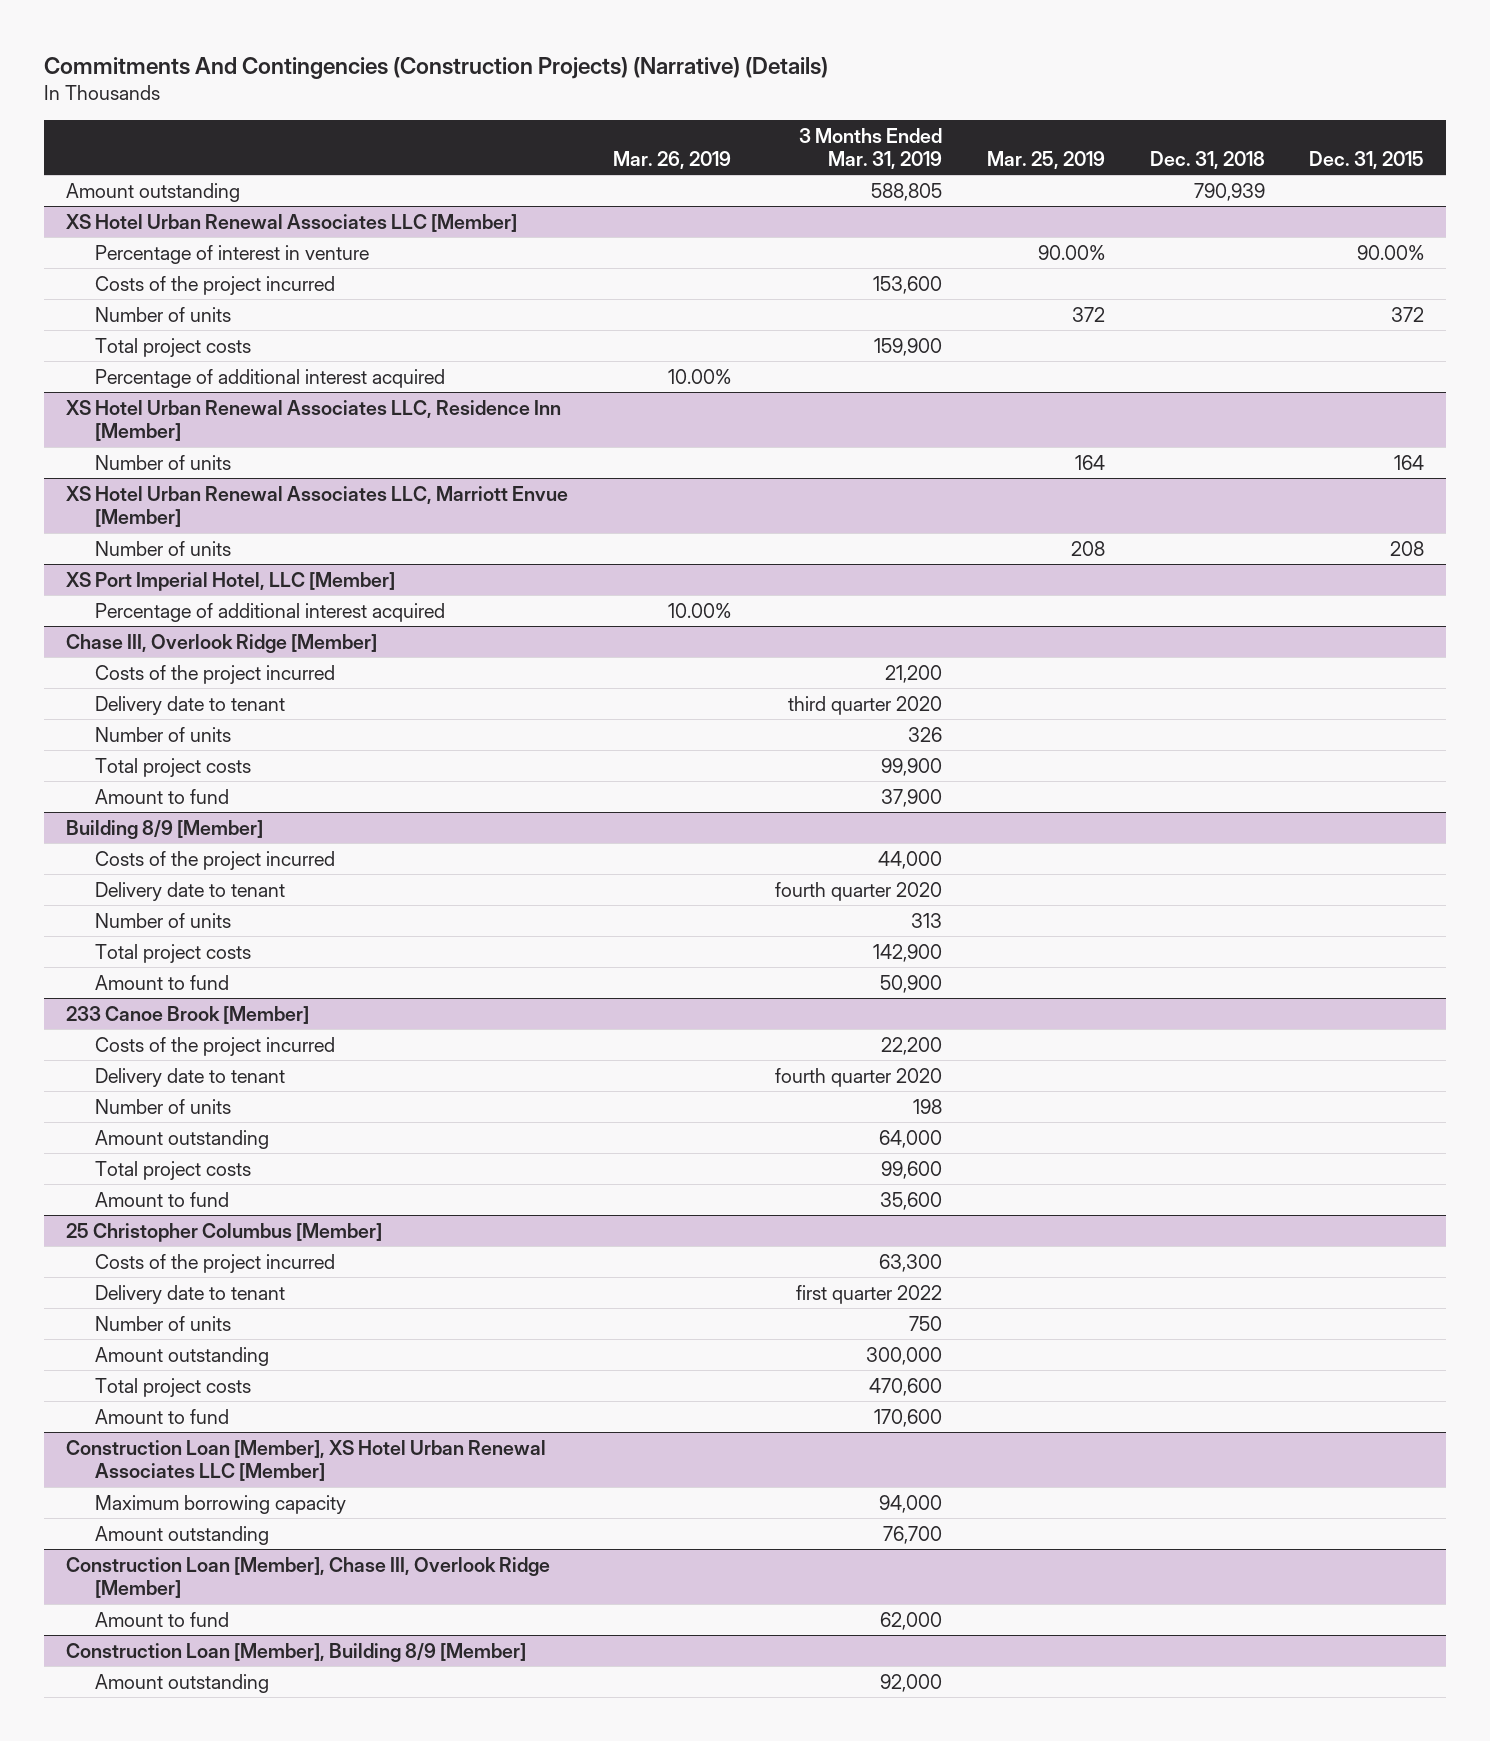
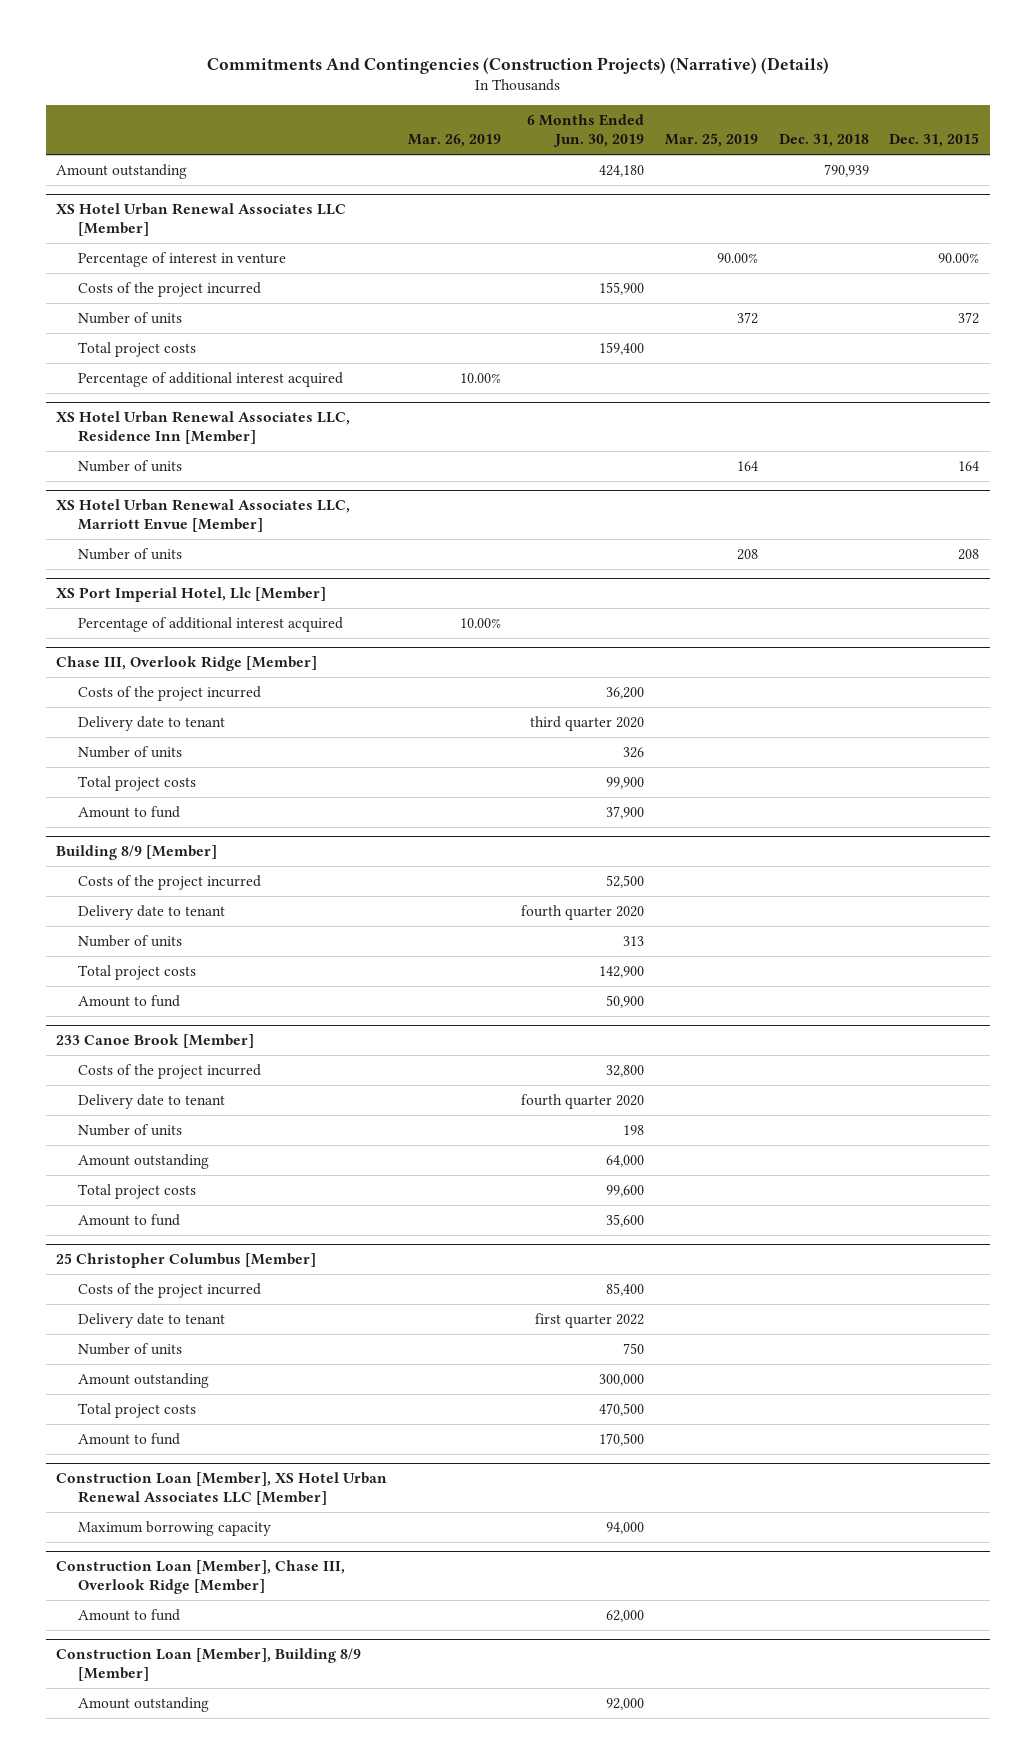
[799,127,943,169] 3 Months Ended Mar. 31, 2019 -> none
none -> [527,114,645,148] 6 Months Ended Jun. 30, 2019
[65,571,395,591] XS Port Imperial Hotel, LLC [Member] -> [56,587,327,603] XS Port Imperial Hotel, Llc [Member]
[95,1525,270,1545] Amount outstanding -> none

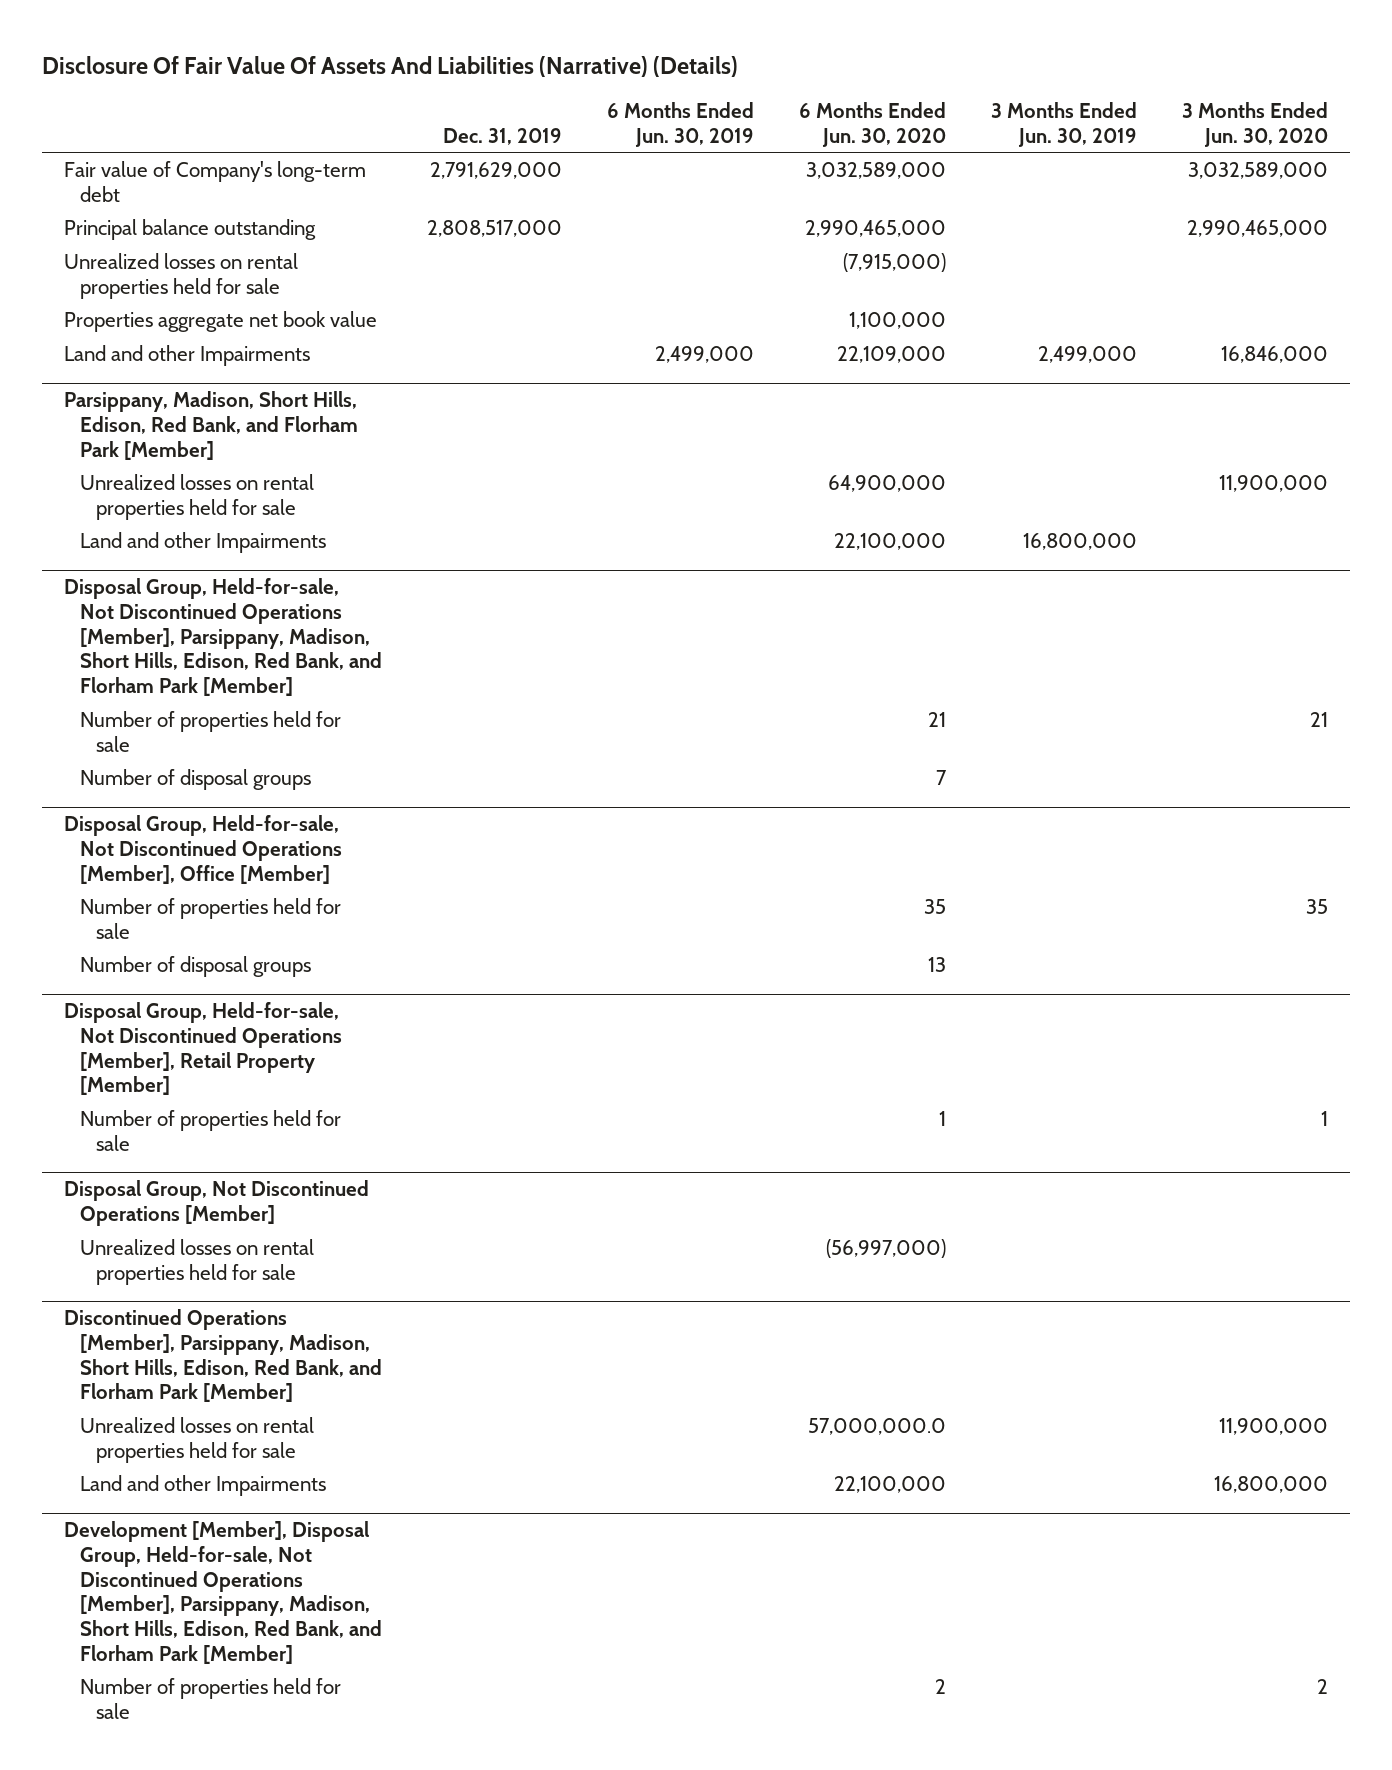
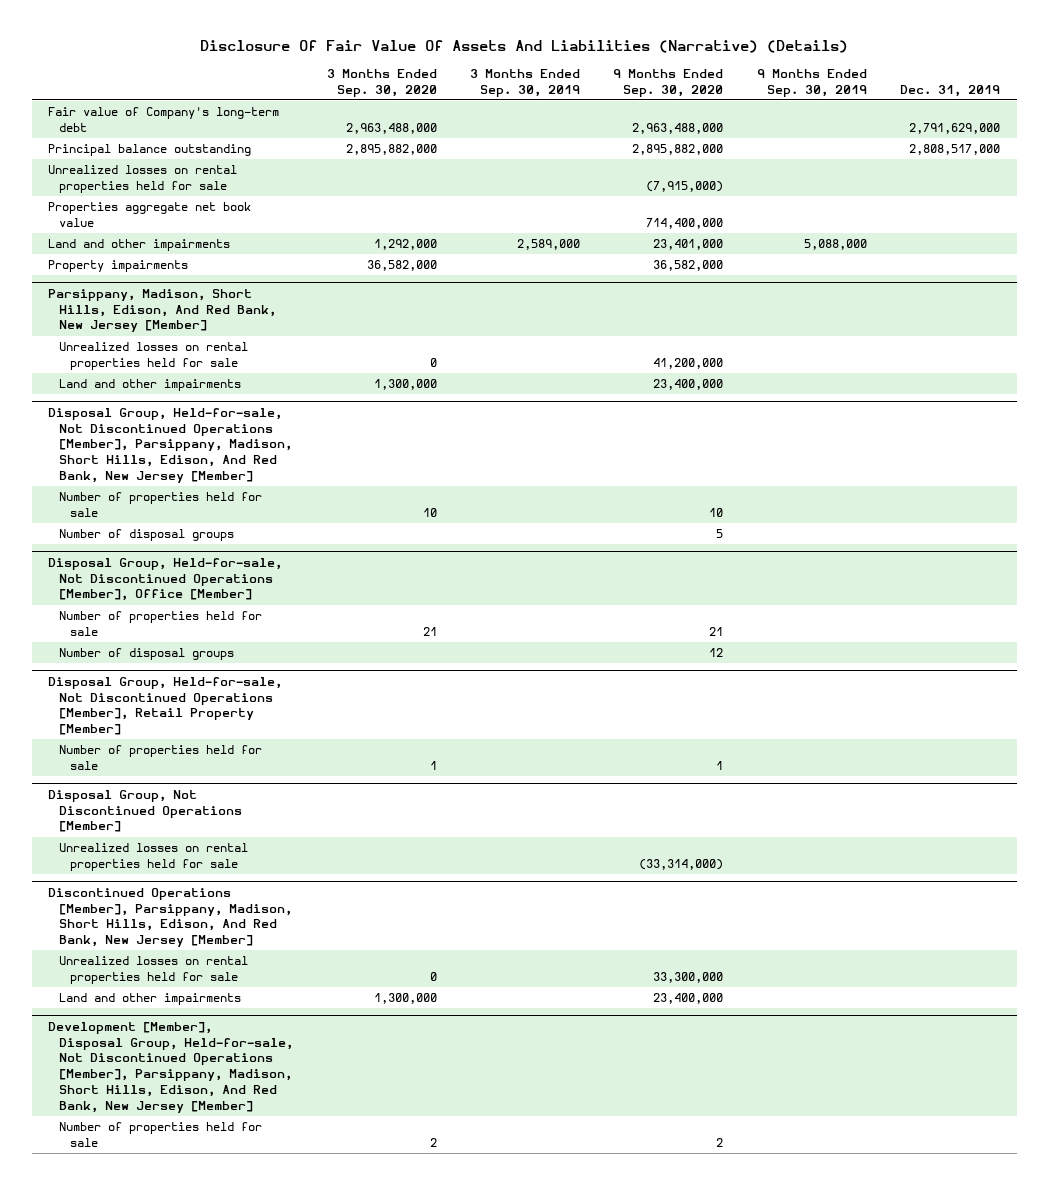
[607,102,755,147] 6 Months Ended Jun. 30, 2019 -> none
[798,102,946,147] 6 Months Ended Jun. 30, 2020 -> none
[990,102,1137,147] 3 Months Ended Jun. 30, 2019 -> none
[1181,102,1328,147] 3 Months Ended Jun. 30, 2020 -> none
none -> [326,69,437,97] 3 Months Ended Sep. 30, 2020
none -> [469,69,580,97] 3 Months Ended Sep. 30, 2019
none -> [613,69,724,97] 9 Months Ended Sep. 30, 2020
none -> [756,69,867,97] 9 Months Ended Sep. 30, 2019
[64,391,359,460] Parsippany, Madison, Short Hills, Edison, Red Bank, and Florham Park [Member] -> none
[80,474,315,520] Unrealized losses on rental properties held for sale -> none
[80,532,327,554] Land and other Impairments -> none
[64,345,311,367] Land and other Impairments -> [48,239,231,252] Land and other impairments
none -> [48,260,189,273] Property impairments
none -> [48,289,277,333] Parsippany, Madison, Short Hills, Edison, And Red Bank, New Jersey [Member]
none -> [59,342,249,370] Unrealized losses on rental properties held for sale
none -> [59,379,242,392] Land and other impairments
[64,578,383,696] Disposal Group, Held-for-sale, Not Discontinued Operations [Member], Parsippany, Madison, Short Hills, Edison, Red Bank, and Florham Park [Member] -> [48,408,293,483] Disposal Group, Held-for-sale, Not Discontinued Operations [Member], Parsippany, Madison, Short Hills, Edison, And Red Bank, New Jersey [Member]
[64,1309,383,1403] Discontinued Operations [Member], Parsippany, Madison, Short Hills, Edison, Red Bank, and Florham Park [Member] -> [48,888,293,948] Discontinued Operations [Member], Parsippany, Madison, Short Hills, Edison, And Red Bank, New Jersey [Member]
[80,1475,327,1497] Land and other Impairments -> [59,993,242,1006] Land and other impairments
[64,1521,383,1664] Development [Member], Disposal Group, Held-for-sale, Not Discontinued Operations [Member], Parsippany, Madison, Short Hills, Edison, Red Bank, and Florham Park [Member] -> [48,1022,294,1113] Development [Member], Disposal Group, Held-for-sale, Not Discontinued Operations [Member], Parsippany, Madison, Short Hills, Edison, And Red Bank, New Jersey [Member]

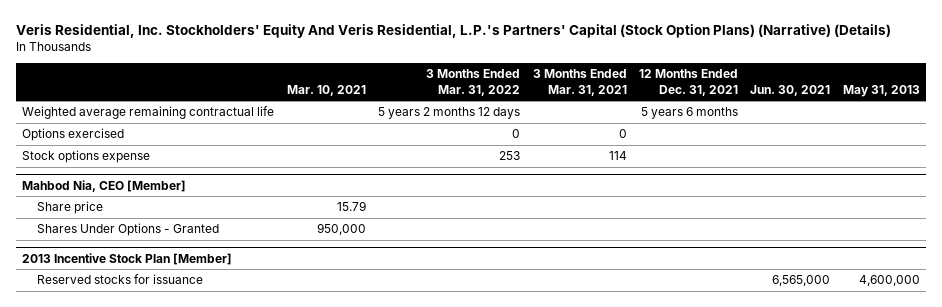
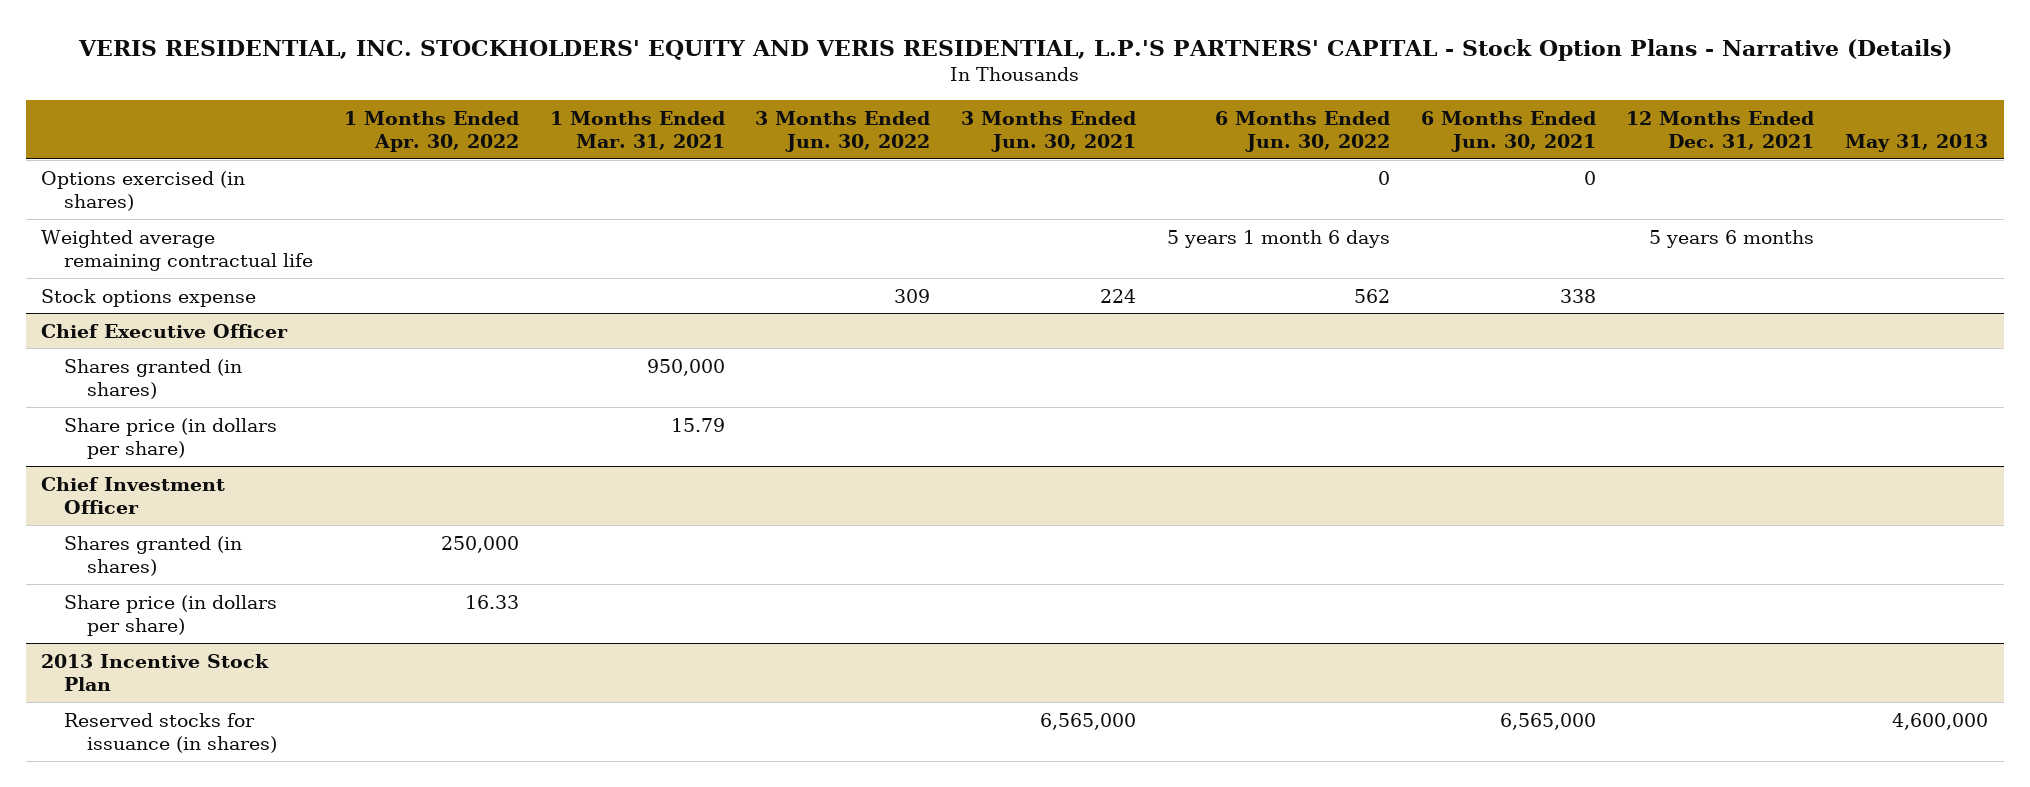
[16,23,892,38] Veris Residential, Inc. Stockholders' Equity And Veris Residential, L.P.'s Partners' Capital (Stock Option Plans) (Narrative) (Details) -> [77,38,1952,61] VERIS RESIDENTIAL, INC. STOCKHOLDERS' EQUITY AND VERIS RESIDENTIAL, L.P.'S PARTNERS' CAPITAL - Stock Option Plans - Narrative (Details)
[286,84,366,96] Mar. 10, 2021 -> none
[426,69,521,96] 3 Months Ended Mar. 31, 2022 -> none
[532,69,627,96] 3 Months Ended Mar. 31, 2021 -> none
[750,84,831,96] Jun. 30, 2021 -> none
none -> [343,110,519,153] 1 Months Ended Apr. 30, 2022
none -> [549,110,725,151] 1 Months Ended Mar. 31, 2021
none -> [755,110,931,153] 3 Months Ended Jun. 30, 2022
none -> [961,110,1137,153] 3 Months Ended Jun. 30, 2021
none -> [1214,110,1390,153] 6 Months Ended Jun. 30, 2022
none -> [1420,110,1596,153] 6 Months Ended Jun. 30, 2021
none -> [41,170,246,212] Options exercised (in shares)
[22,128,125,142] Options exercised -> none
[22,179,187,192] Mahbod Nia, CEO [Member] -> none
[37,201,104,215] Share price -> none
[37,223,220,237] Shares Under Options - Granted -> none
none -> [41,323,289,338] Chief Executive Officer
none -> [64,358,243,400] Shares granted (in shares)
none -> [64,417,278,460] Share price (in dollars per share)
none -> [41,476,226,515] Chief Investment Officer
none -> [64,535,243,577] Shares granted (in shares)
none -> [64,594,278,637] Share price (in dollars per share)
[22,252,233,265] 2013 Incentive Stock Plan [Member] -> [41,653,270,692] 2013 Incentive Stock Plan
[37,274,204,285] Reserved stocks for issuance -> [64,712,277,754] Reserved stocks for issuance (in shares)

